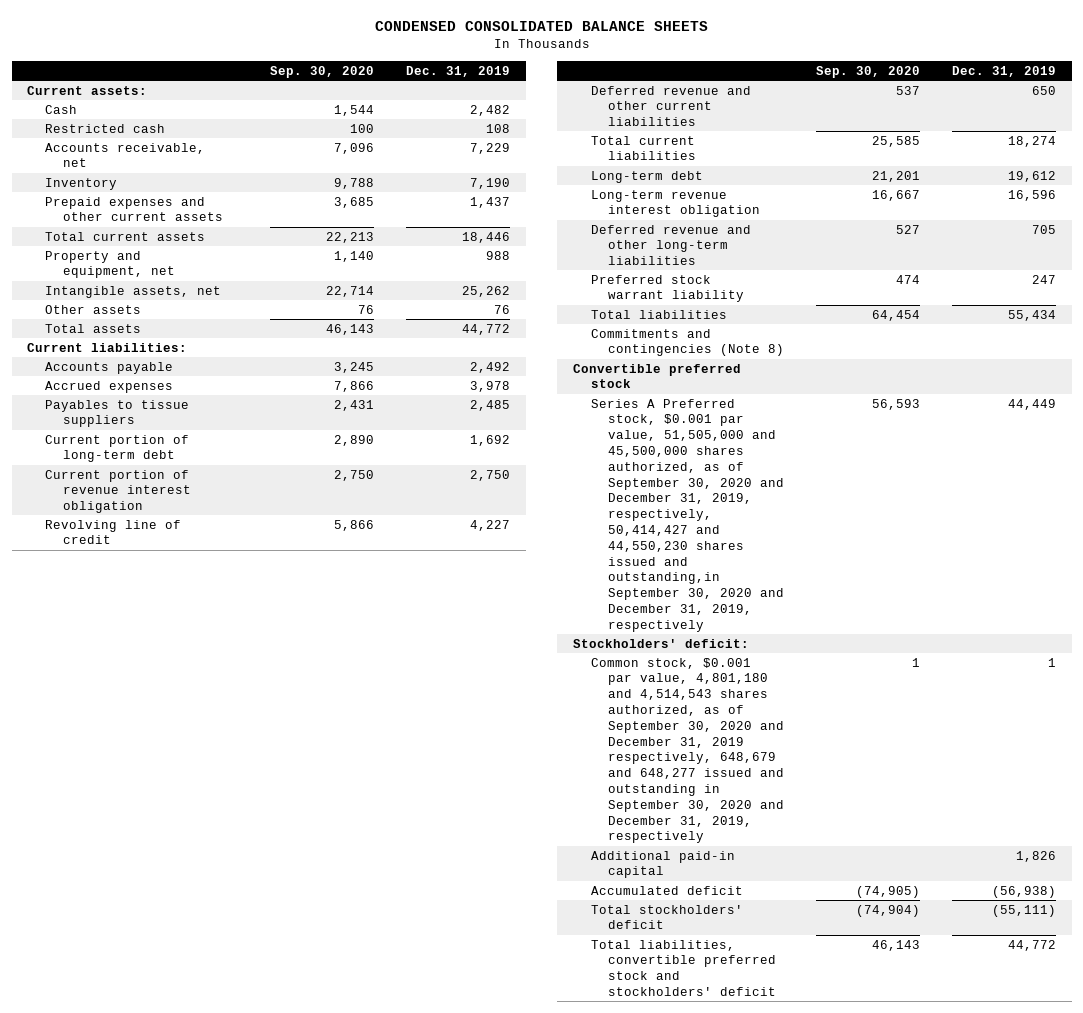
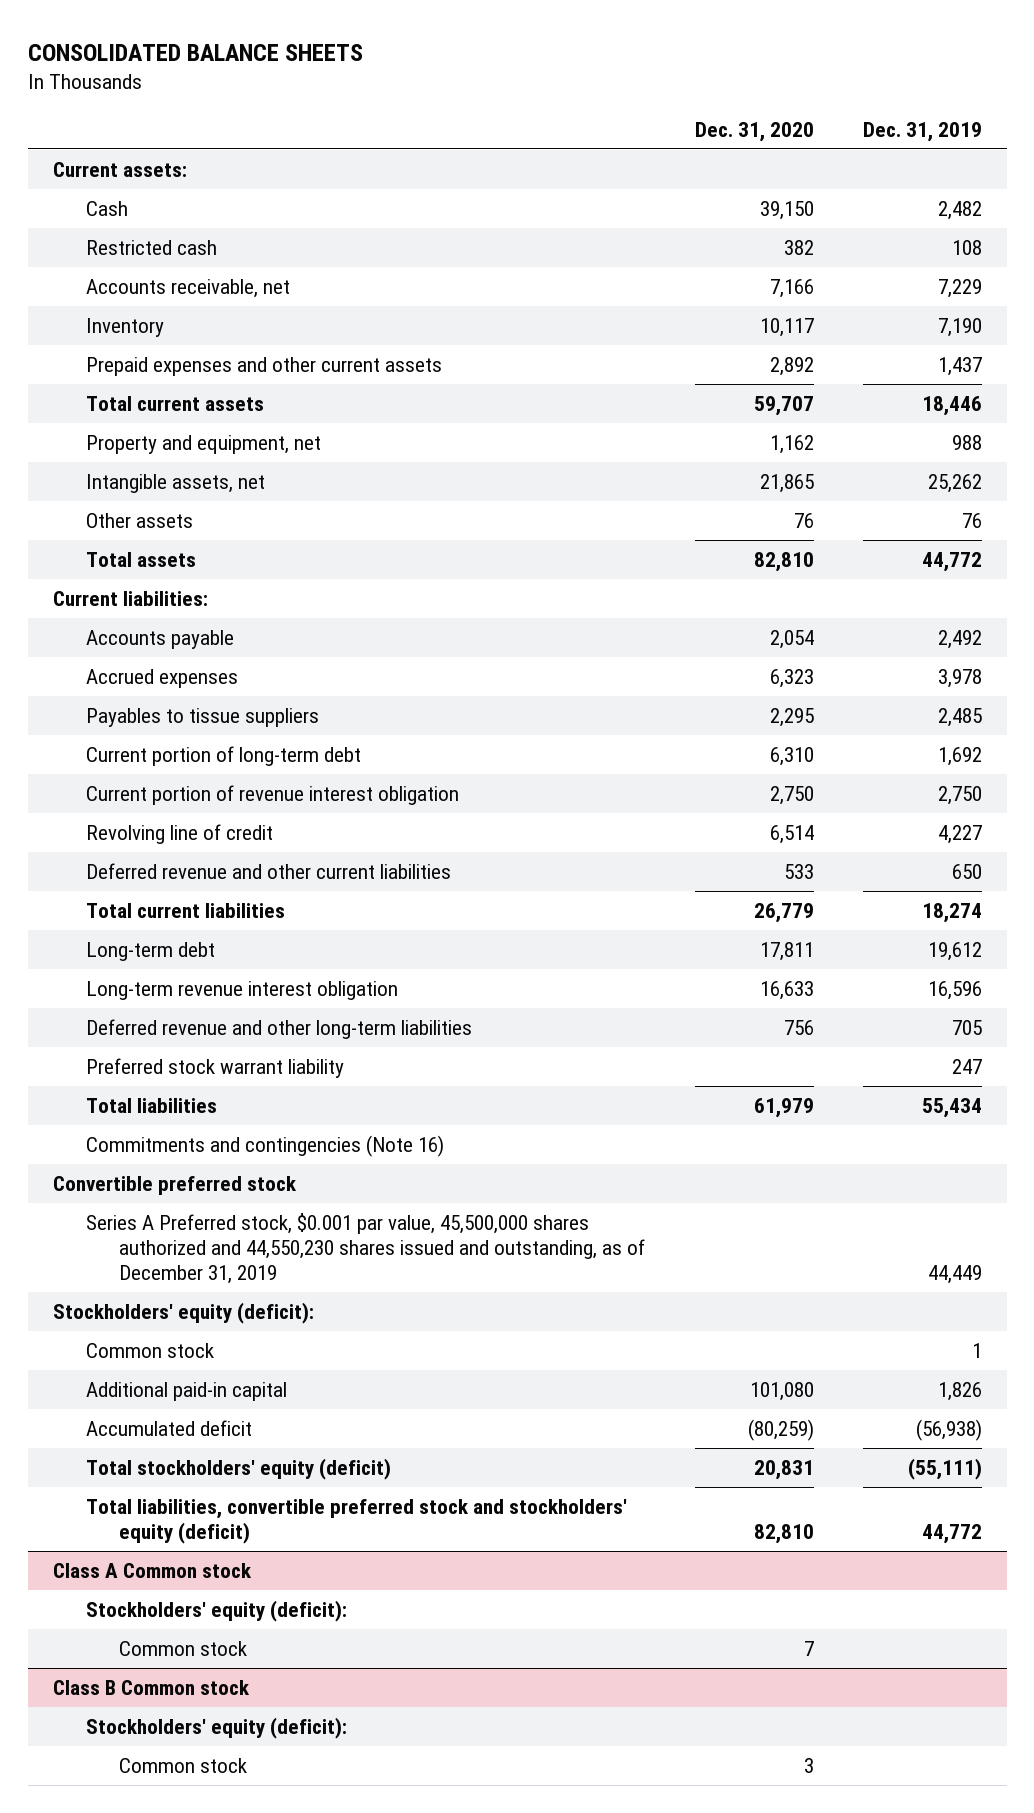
[374,21,708,32] CONDENSED CONSOLIDATED BALANCE SHEETS -> [27,43,363,61] CONSOLIDATED BALANCE SHEETS
[270,65,375,78] Sep. 30, 2020 -> none
none -> [694,121,814,142] Dec. 31, 2020
[590,328,785,357] Commitments and contingencies (Note 8) -> [85,1134,444,1157] Commitments and contingencies (Note 16)
[590,398,785,632] Series A Preferred stock, $0.001 par value, 51,505,000 and 45,500,000 shares authorized, as of September 30, 2020 and December 31, 2019, respectively, 50,414,427 and 44,550,230 shares issued and outstanding,in September 30, 2020 and December 31, 2019, respectively -> [85,1212,646,1284] Series A Preferred stock, $0.001 par value, 45,500,000 shares authorized and 44,550,230 shares issued and outstanding, as of December 31, 2019
[573,638,750,648] Stockholders' deficit: -> [52,1301,314,1324] Stockholders' equity (deficit):
[590,657,785,844] Common stock, $0.001 par value, 4,801,180 and 4,514,543 shares authorized, as of September 30, 2020 and December 31, 2019 respectively, 648,679 and 648,277 issued and outstanding in September 30, 2020 and December 31, 2019, respectively -> [85,1342,214,1358] Common stock
[590,904,743,930] Total stockholders' deficit -> [85,1457,391,1480] Total stockholders' equity (deficit)
[590,939,777,997] Total liabilities, convertible preferred stock and stockholders' deficit -> [85,1498,627,1544] Total liabilities, convertible preferred stock and stockholders' equity (deficit)
none -> [52,1562,252,1578] Class A Common stock
none -> [85,1599,347,1622] Stockholders' equity (deficit):
none -> [119,1640,248,1656] Common stock
none -> [52,1679,250,1695] Class B Common stock
none -> [85,1716,347,1739] Stockholders' equity (deficit):
none -> [119,1757,248,1773] Common stock

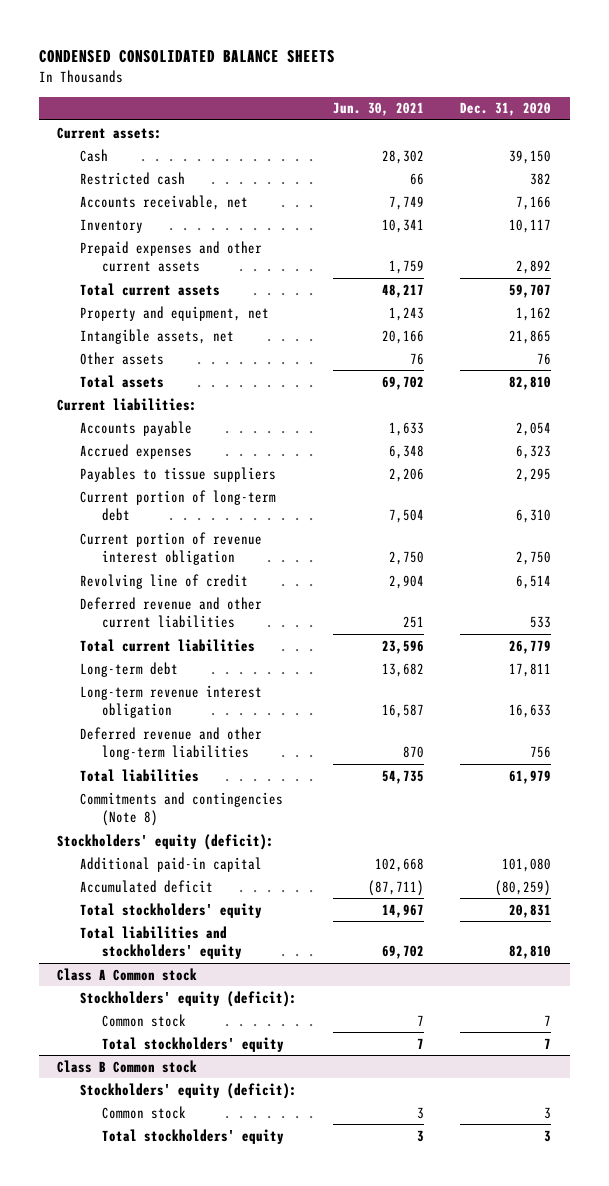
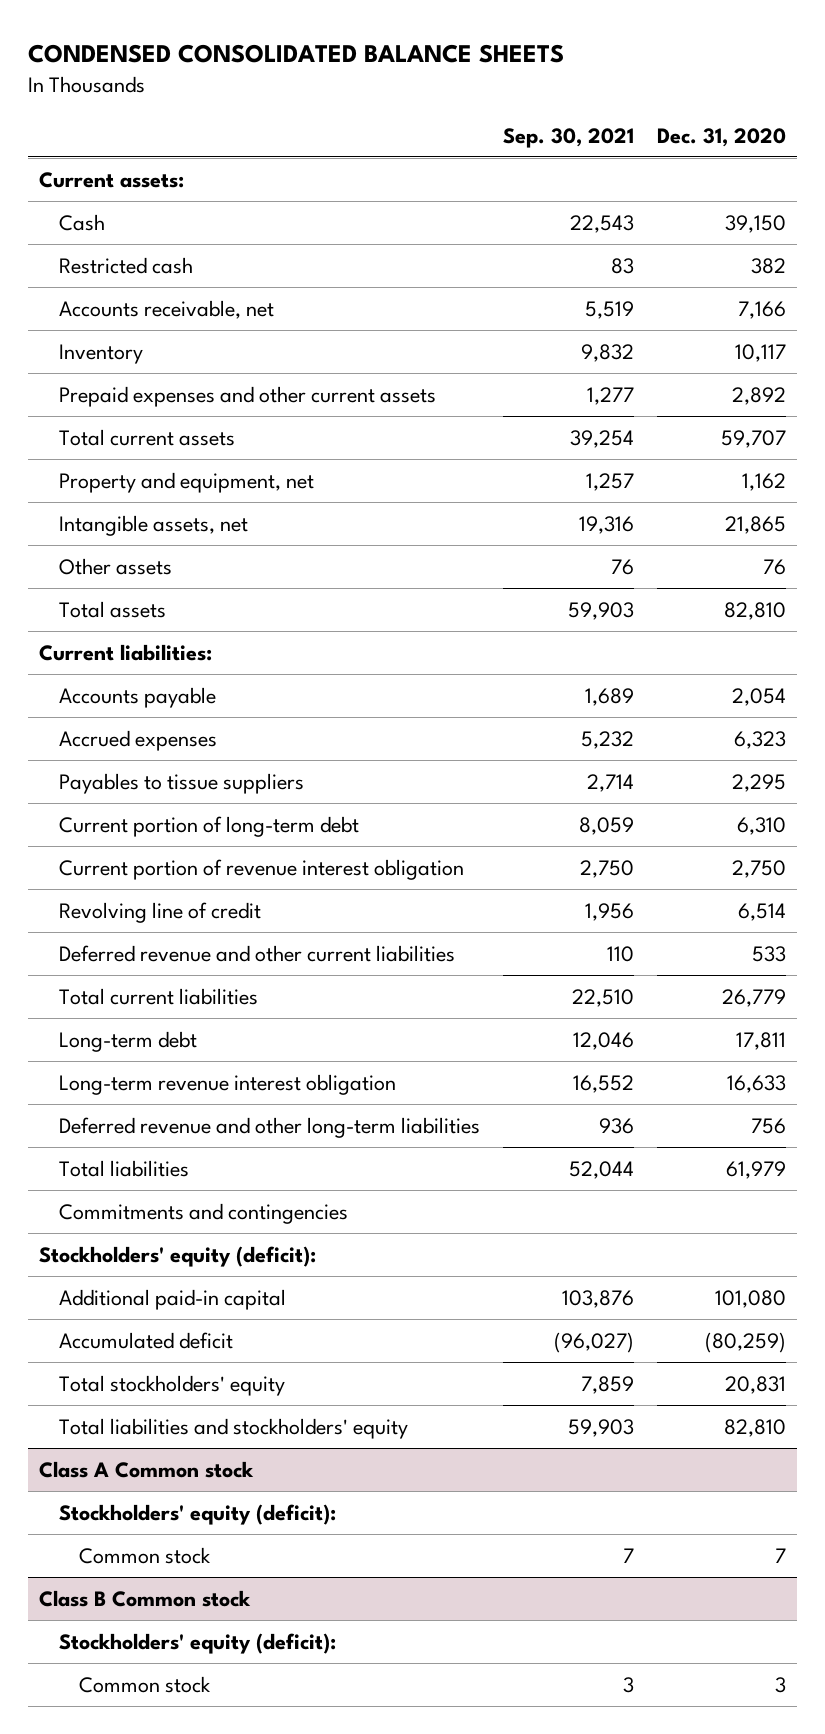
[333,102,425,117] Jun. 30, 2021 -> none
none -> [503,127,635,148] Sep. 30, 2021
[79,791,283,827] Commitments and contingencies (Note 8) -> [59,1202,349,1224] Commitments and contingencies
[102,1036,285,1052] Total stockholders' equity -> none
[102,1128,285,1144] Total stockholders' equity -> none

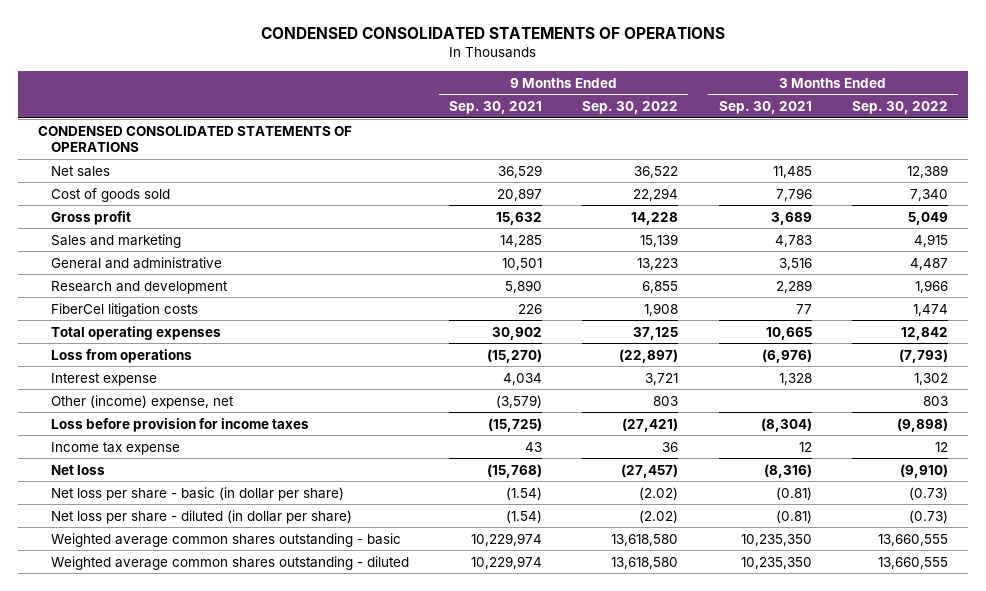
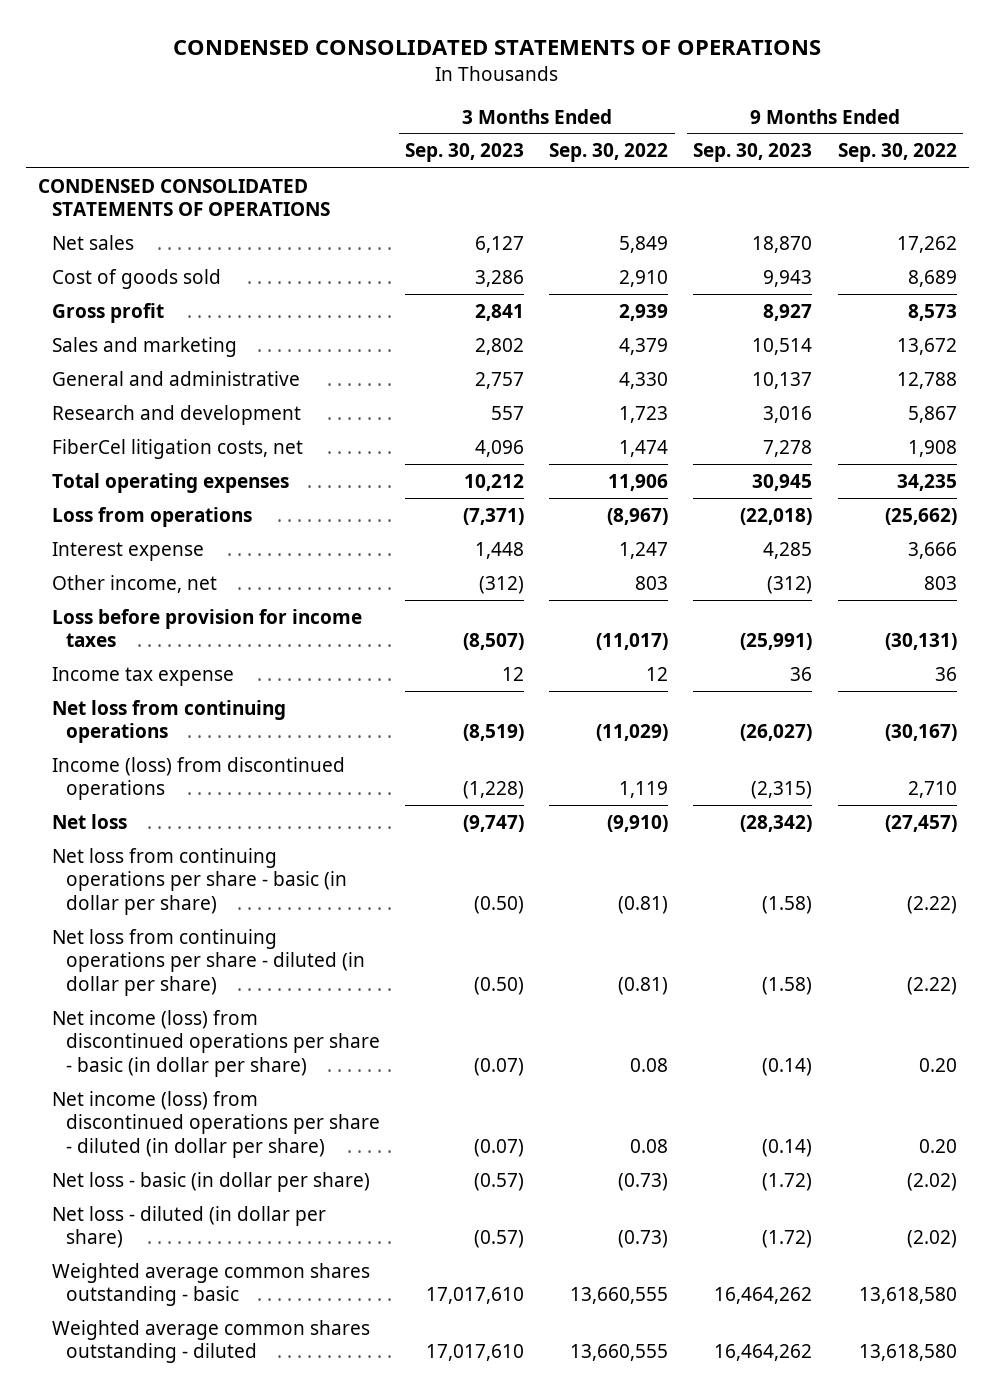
[449,101,543,115] Sep. 30, 2021 -> none
[718,101,812,115] Sep. 30, 2021 -> none
none -> [405,143,525,163] Sep. 30, 2023
none -> [693,143,813,163] Sep. 30, 2023
[634,165,679,178] 36,522 -> [896,235,957,253] 17,262
[906,164,948,178] 12,389 -> [619,235,669,253] 5,849
[633,187,679,201] 22,294 -> [907,269,957,287] 8,689
[909,188,948,201] 7,340 -> [619,269,669,287] 2,910
[631,211,679,225] 14,228 -> [907,303,957,321] 8,573
[907,211,948,225] 5,049 -> [619,303,669,321] 2,939
[640,233,679,247] 15,139 -> [896,337,957,355] 13,672
[913,233,948,247] 4,915 -> [619,337,669,355] 4,379
[637,257,679,270] 13,223 -> [896,371,957,389] 12,788
[909,257,948,270] 4,487 -> [619,371,669,389] 4,330
[642,280,679,293] 6,855 -> [907,405,957,423] 5,867
[914,279,948,293] 1,966 -> [619,405,669,423] 1,723
[51,302,199,317] FiberCel litigation costs -> [52,438,304,459] FiberCel litigation costs, net
[633,326,679,340] 37,125 -> [896,473,957,491] 34,235
[900,326,948,340] 12,842 -> [608,473,669,491] 11,906
[619,348,679,363] (22,897) -> [884,507,957,525] (25,662)
[898,348,948,363] (7,793) -> [607,507,669,525] (8,967)
[645,372,679,385] 3,721 -> [907,541,957,559] 3,666
[913,372,948,385] 1,302 -> [619,541,669,559] 1,247
[51,394,235,409] Other (income) expense, net -> [52,574,218,593] Other income, net
[622,417,679,432] (27,421) -> [884,633,957,651] (30,131)
[896,417,948,432] (9,898) -> [596,633,669,651] (11,017)
none -> [52,699,287,744] Net loss from continuing operations
none -> [52,756,346,801] Income (loss) from discontinued operations
none -> [52,847,347,915] Net loss from continuing operations per share - basic (in dollar per share)
none -> [52,928,365,996] Net loss from continuing operations per share - diluted (in dollar per share)
none -> [52,1009,380,1077] Net income (loss) from discontinued operations per share - basic (in dollar per share)
none -> [52,1090,380,1158] Net income (loss) from discontinued operations per share - diluted (in dollar per share)
[51,486,345,501] Net loss per share - basic (in dollar per share) -> [52,1171,371,1192] Net loss - basic (in dollar per share)
[51,509,353,524] Net loss per share - diluted (in dollar per share) -> [52,1205,327,1249] Net loss - diluted (in dollar per share)

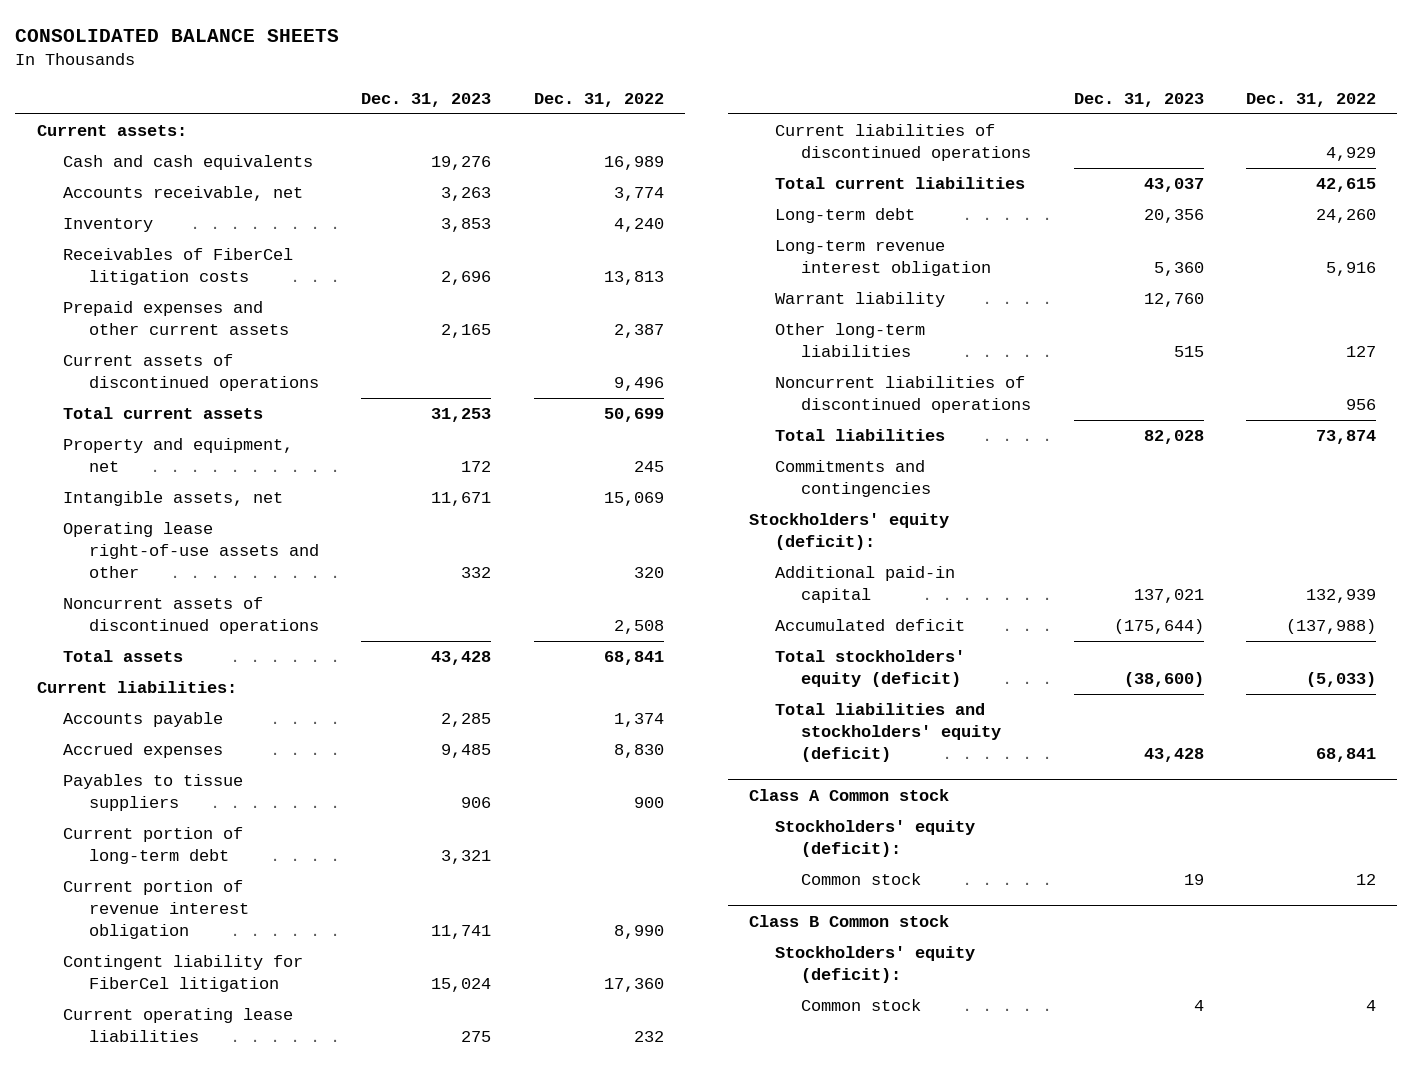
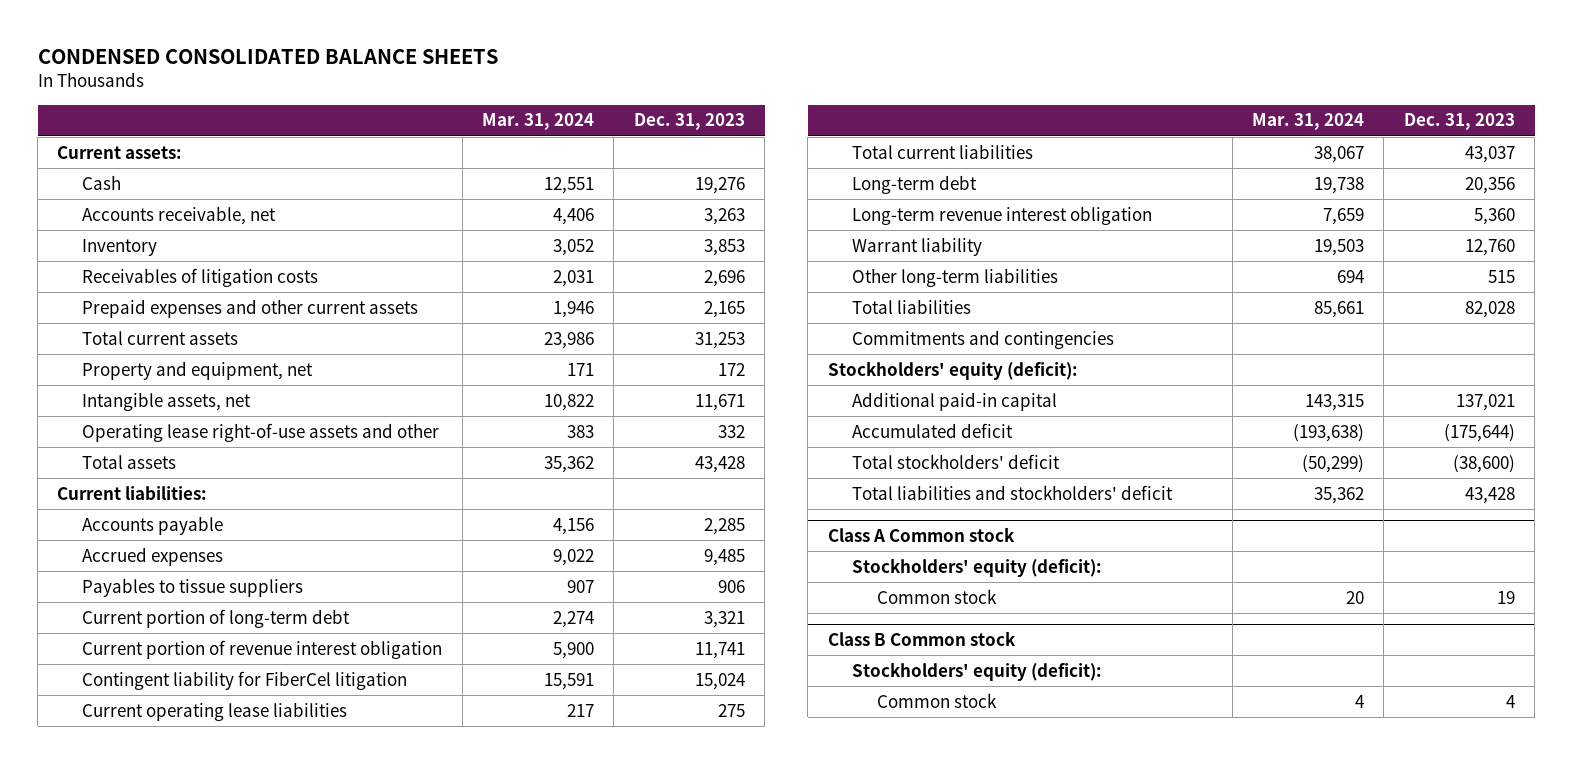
[15,28,340,42] CONSOLIDATED BALANCE SHEETS -> [37,49,498,65] CONDENSED CONSOLIDATED BALANCE SHEETS
[533,92,664,107] Dec. 31, 2022 -> none
none -> [481,113,594,131] Mar. 31, 2024
[62,155,313,171] Cash and cash equivalents -> [82,174,122,190] Cash
[62,248,293,285] Receivables of FiberCel litigation costs -> [82,267,319,287] Receivables of litigation costs
[62,354,319,391] Current assets of discontinued operations -> none
[62,597,319,634] Noncurrent assets of discontinued operations -> none
[775,124,1032,161] Current liabilities of discontinued operations -> none
[775,376,1032,413] Noncurrent liabilities of discontinued operations -> none
[775,650,966,687] Total stockholders' equity (deficit) -> [852,453,1061,469] Total stockholders' deficit
[775,703,1002,762] Total liabilities and stockholders' equity (deficit) -> [852,484,1174,500] Total liabilities and stockholders' deficit

